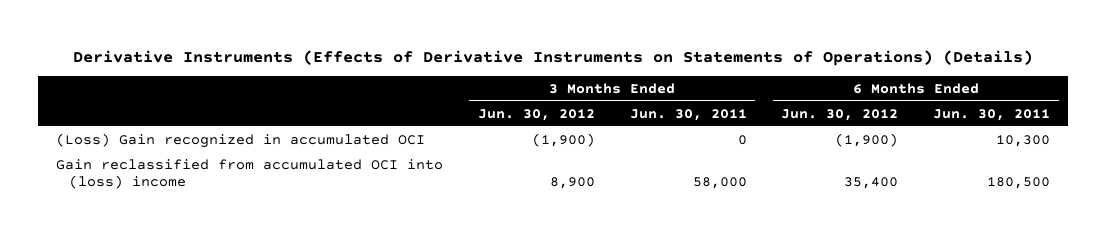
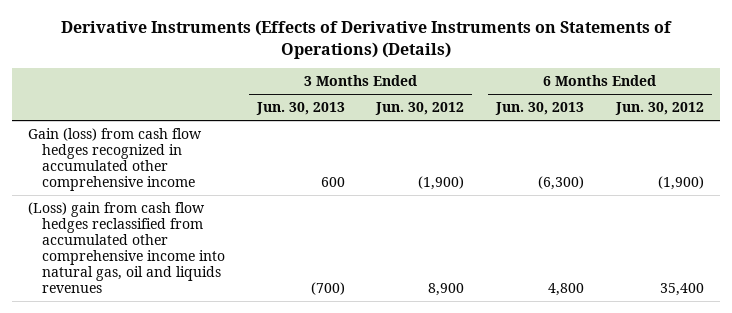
[629,108,747,121] Jun. 30, 2011 -> none
[933,108,1051,121] Jun. 30, 2011 -> none
none -> [255,102,345,116] Jun. 30, 2013
none -> [495,102,585,116] Jun. 30, 2013
[55,132,425,148] (Loss) Gain recognized in accumulated OCI -> [27,127,202,191] Gain (loss) from cash flow hedges recognized in accumulated other comprehensive income
[55,158,443,189] Gain reclassified from accumulated OCI into (loss) income -> [27,201,225,293] (Loss) gain from cash flow hedges reclassified from accumulated other comprehensive income into natural gas, oil and liquids revenues

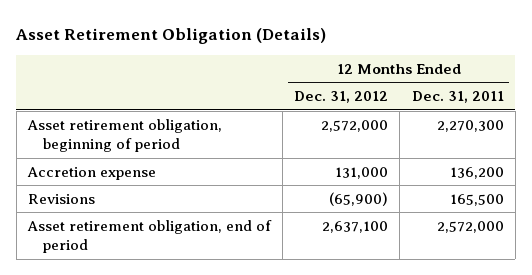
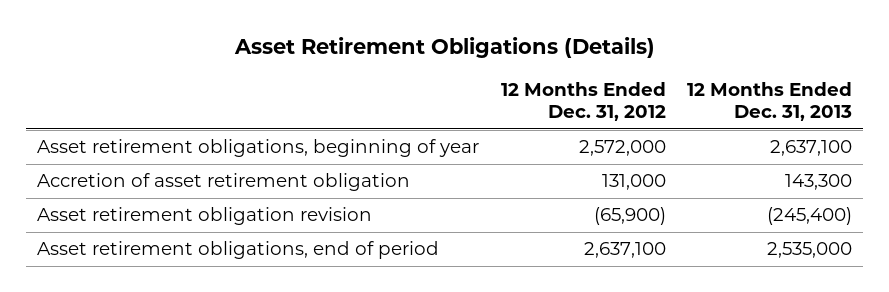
[15,27,327,44] Asset Retirement Obligation (Details) -> [233,37,655,59] Asset Retirement Obligations (Details)
[411,90,504,103] Dec. 31, 2011 -> none
none -> [687,82,853,122] 12 Months Ended Dec. 31, 2013
[27,118,223,153] Asset retirement obligation, beginning of period -> [36,139,479,158] Asset retirement obligations, beginning of year
[27,166,157,180] Accretion expense -> [36,173,410,192] Accretion of asset retirement obligation
[28,193,96,204] Revisions -> [36,207,372,226] Asset retirement obligation revision
[27,219,273,254] Asset retirement obligation, end of period -> [36,241,439,260] Asset retirement obligations, end of period

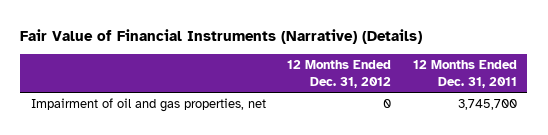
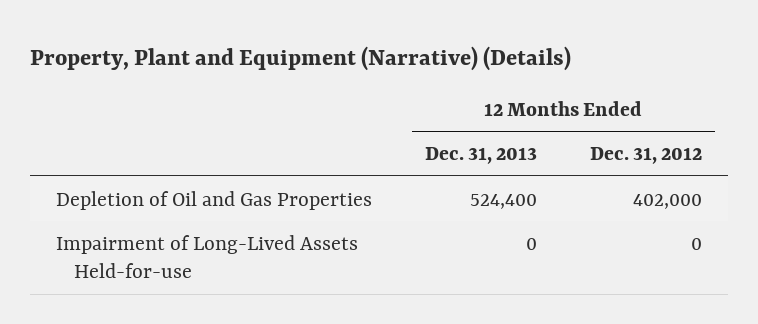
[20,28,423,44] Fair Value of Financial Instruments (Narrative) (Details) -> [29,45,571,71] Property, Plant and Equipment (Narrative) (Details)
[412,59,517,88] 12 Months Ended Dec. 31, 2011 -> none
none -> [424,147,537,165] Dec. 31, 2013
none -> [56,190,373,210] Depletion of Oil and Gas Properties
[31,98,267,113] Impairment of oil and gas properties, net -> [56,234,359,279] Impairment of Long-Lived Assets Held-for-use

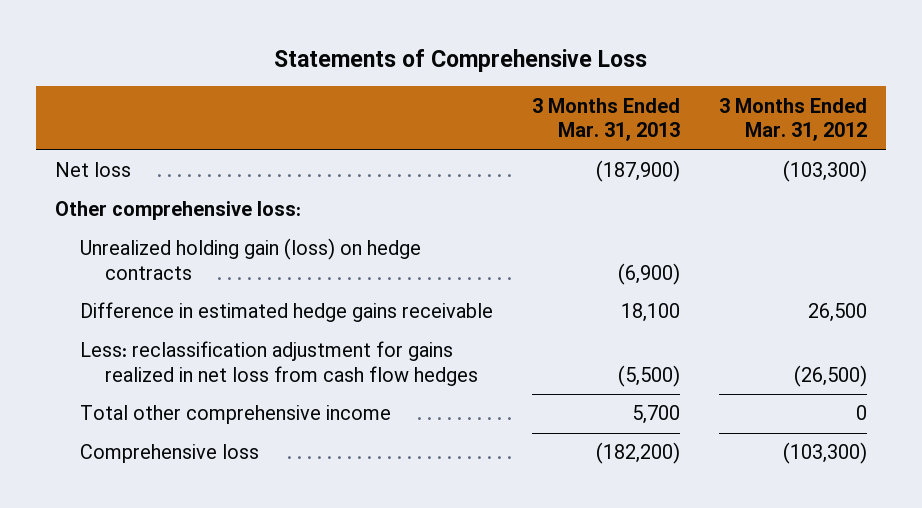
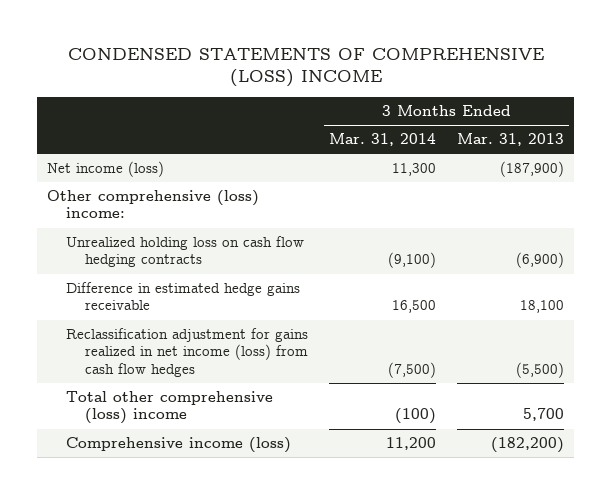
[273,48,647,72] Statements of Comprehensive Loss -> [67,47,544,88] CONDENSED STATEMENTS OF COMPREHENSIVE (LOSS) INCOME
[718,97,867,142] 3 Months Ended Mar. 31, 2012 -> none
none -> [329,133,437,147] Mar. 31, 2014
[55,162,132,178] Net loss -> [47,161,165,178] Net income (loss)
[55,201,302,221] Other comprehensive loss: -> [47,190,260,219] Other comprehensive (loss) income:
[79,238,421,281] Unrealized holding gain (loss) on hedge contracts -> [66,236,305,268] Unrealized holding loss on cash flow hedging contracts
[79,341,478,387] Less: reclassification adjustment for gains realized in net loss from cash flow hedges -> [66,328,309,377] Reclassification adjustment for gains realized in net income (loss) from cash flow hedges
[79,405,391,425] Total other comprehensive income -> [66,391,274,425] Total other comprehensive (loss) income
[79,444,259,464] Comprehensive loss -> [66,437,292,454] Comprehensive income (loss)

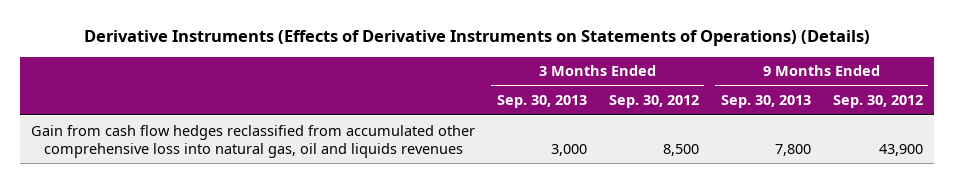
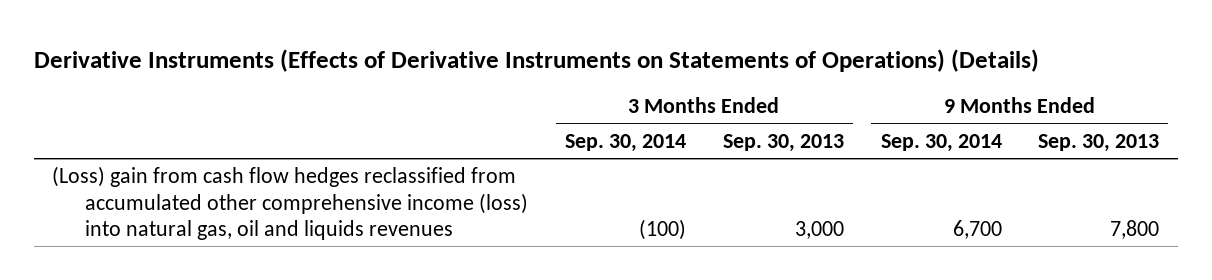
[608,95,699,109] Sep. 30, 2012 -> none
[832,95,923,109] Sep. 30, 2012 -> none
none -> [565,134,687,153] Sep. 30, 2014
none -> [880,134,1002,153] Sep. 30, 2014
[30,124,475,158] Gain from cash flow hedges reclassified from accumulated other comprehensive loss into natural gas, oil and liquids revenues -> [52,166,529,240] (Loss) gain from cash flow hedges reclassified from accumulated other comprehensive income (loss) into natural gas, oil and liquids revenues

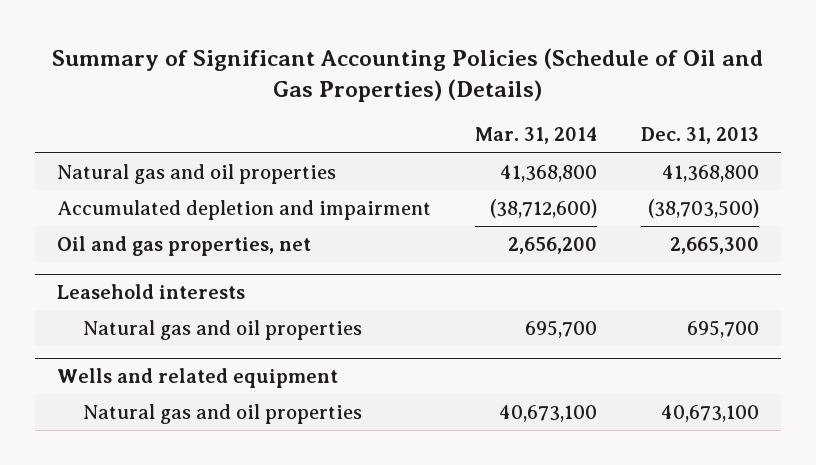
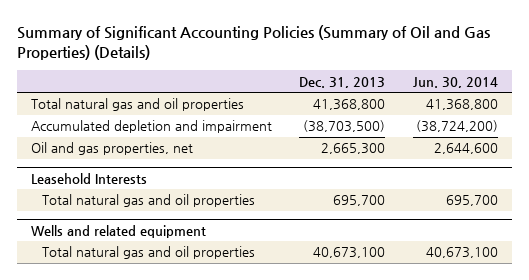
[51,47,763,102] Summary of Significant Accounting Policies (Schedule of Oil and Gas Properties) (Details) -> [16,25,490,61] Summary of Significant Accounting Policies (Summary of Oil and Gas Properties) (Details)
[474,127,597,145] Mar. 31, 2014 -> none
none -> [413,76,499,88] Jun. 30, 2014
[56,163,336,184] Natural gas and oil properties -> [30,98,244,112] Total natural gas and oil properties
[56,283,245,299] Leasehold interests -> [30,172,147,184] Leasehold Interests
[82,319,362,340] Natural gas and oil properties -> [42,194,256,208] Total natural gas and oil properties
[82,403,362,424] Natural gas and oil properties -> [42,246,256,260] Total natural gas and oil properties

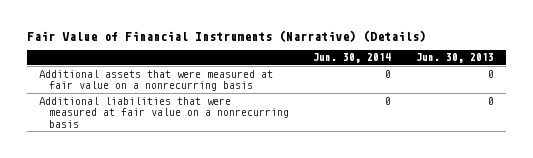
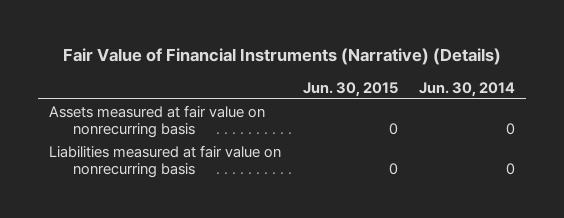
[415,53,494,64] Jun. 30, 2013 -> none
none -> [302,81,398,97] Jun. 30, 2015
[38,69,273,92] Additional assets that were measured at fair value on a nonrecurring basis -> [49,104,266,138] Assets measured at fair value on nonrecurring basis
[38,96,289,128] Additional liabilities that were measured at fair value on a nonrecurring basis -> [49,144,282,178] Liabilities measured at fair value on nonrecurring basis

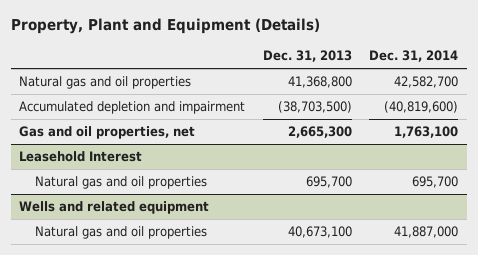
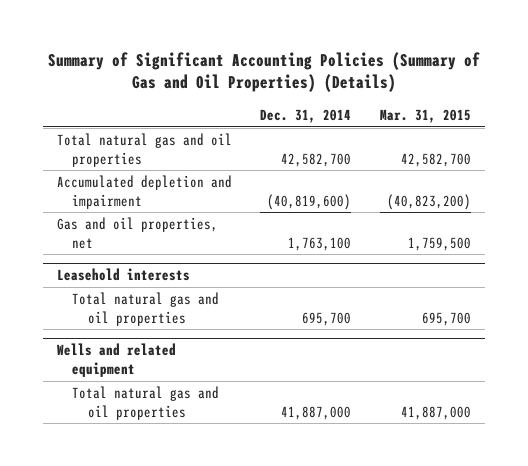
[10,18,320,35] Property, Plant and Equipment (Details) -> [47,51,480,93] Summary of Significant Accounting Policies (Summary of Gas and Oil Properties) (Details)
[262,50,352,63] Dec. 31, 2013 -> none
none -> [379,108,471,123] Mar. 31, 2015
[19,76,192,90] Natural gas and oil properties -> [57,132,233,167] Total natural gas and oil properties
[19,151,143,163] Leasehold Interest -> [57,268,191,282] Leasehold interests
[34,176,207,190] Natural gas and oil properties -> [72,291,220,326] Total natural gas and oil properties
[34,226,207,240] Natural gas and oil properties -> [72,385,220,420] Total natural gas and oil properties

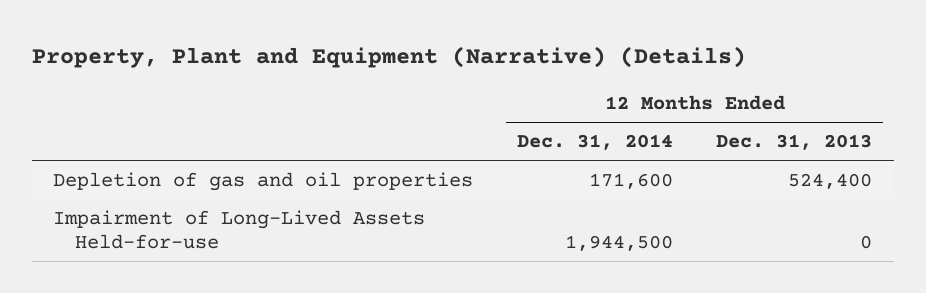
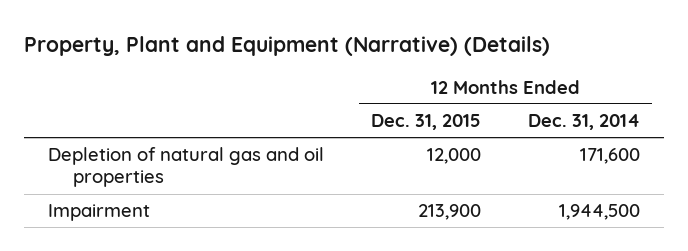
[716,134,873,151] Dec. 31, 2013 -> none
none -> [370,114,481,131] Dec. 31, 2015
[53,172,474,192] Depletion of gas and oil properties -> [47,147,324,188] Depletion of natural gas and oil properties
[53,210,426,250] Impairment of Long-Lived Assets Held-for-use -> [47,204,150,222] Impairment

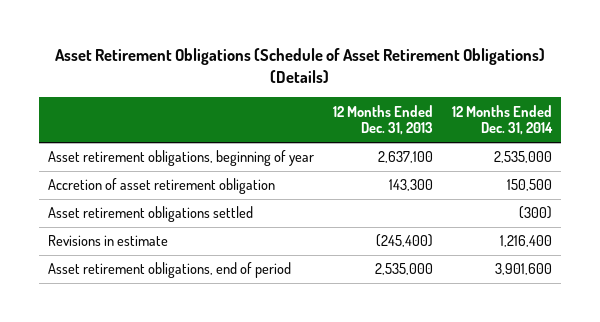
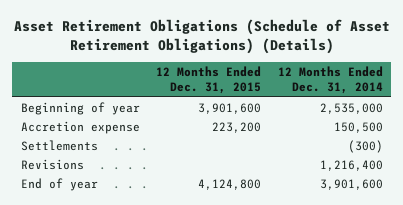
[333,104,434,136] 12 Months Ended Dec. 31, 2013 -> none
none -> [156,65,262,95] 12 Months Ended Dec. 31, 2015
[48,150,315,167] Asset retirement obligations, beginning of year -> [20,101,140,115] Beginning of year
[48,178,276,195] Accretion of asset retirement obligation -> [20,120,140,134] Accretion expense
[48,206,254,223] Asset retirement obligations settled -> [20,139,98,151] Settlements
[48,235,169,247] Revisions in estimate -> [20,158,84,170] Revisions
[48,262,292,279] Asset retirement obligations, end of period -> [20,177,98,191] End of year

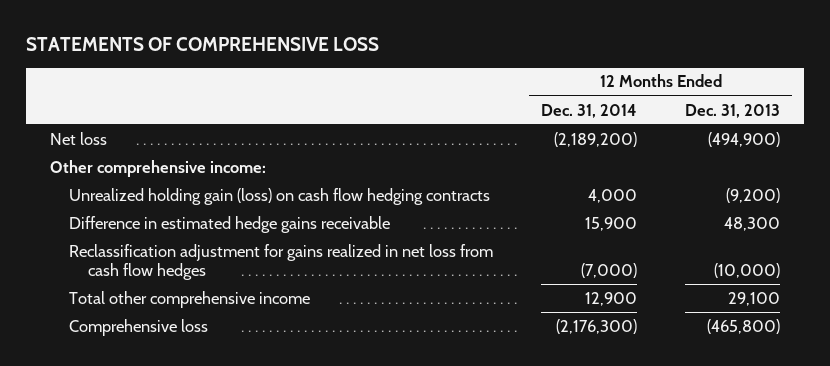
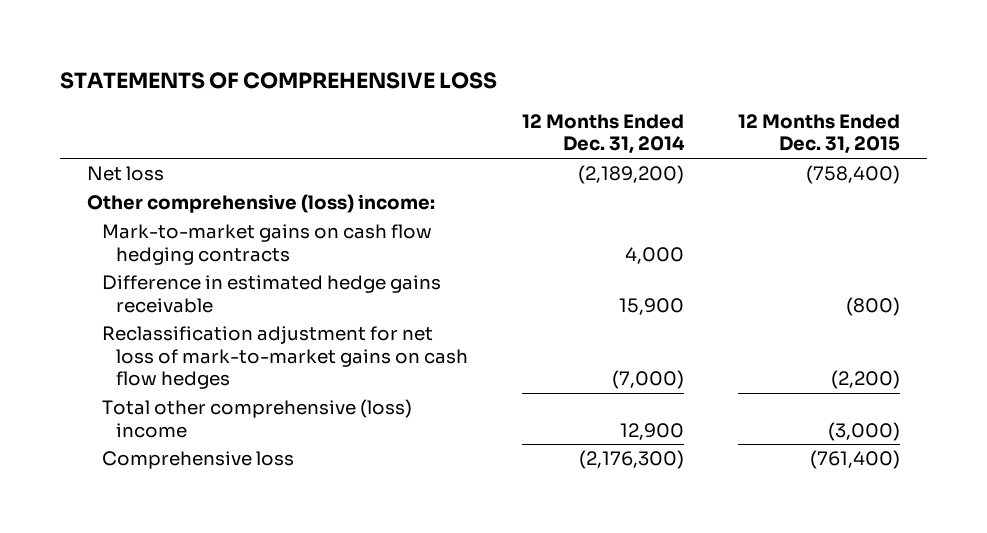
[685,103,781,118] Dec. 31, 2013 -> none
none -> [738,113,901,155] 12 Months Ended Dec. 31, 2015
[49,159,266,177] Other comprehensive income: -> [87,194,436,214] Other comprehensive (loss) income:
[69,187,491,205] Unrealized holding gain (loss) on cash flow hedging contracts -> [101,224,432,265] Mark-to-market gains on cash flow hedging contracts
[69,243,494,280] Reclassification adjustment for gains realized in net loss from cash flow hedges -> [101,326,469,390] Reclassification adjustment for net loss of mark-to-market gains on cash flow hedges
[69,290,311,308] Total other comprehensive income -> [101,399,412,438] Total other comprehensive (loss) income

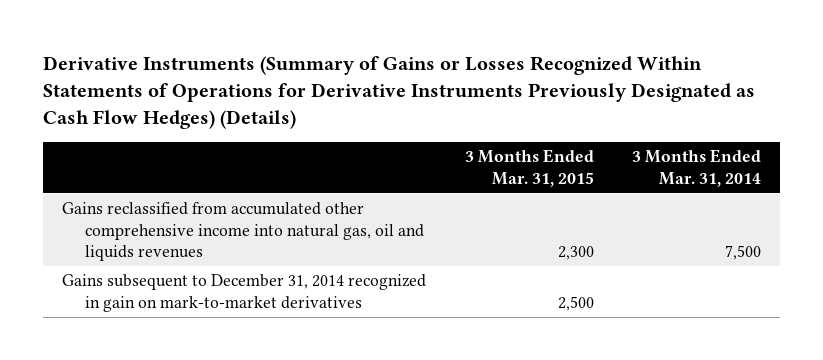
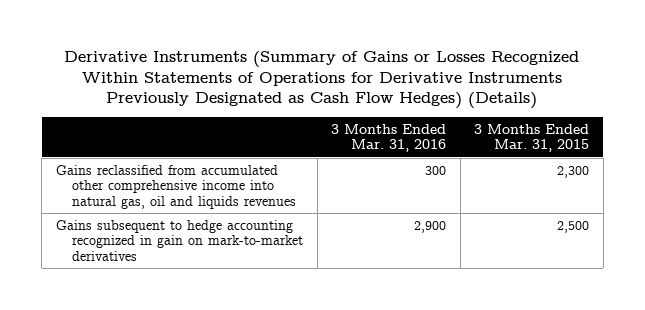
[632,149,762,187] 3 Months Ended Mar. 31, 2014 -> none
none -> [331,123,447,153] 3 Months Ended Mar. 31, 2016
[62,274,427,312] Gains subsequent to December 31, 2014 recognized in gain on mark-to-market derivatives -> [55,219,303,261] Gains subsequent to hedge accounting recognized in gain on mark-to-market derivatives

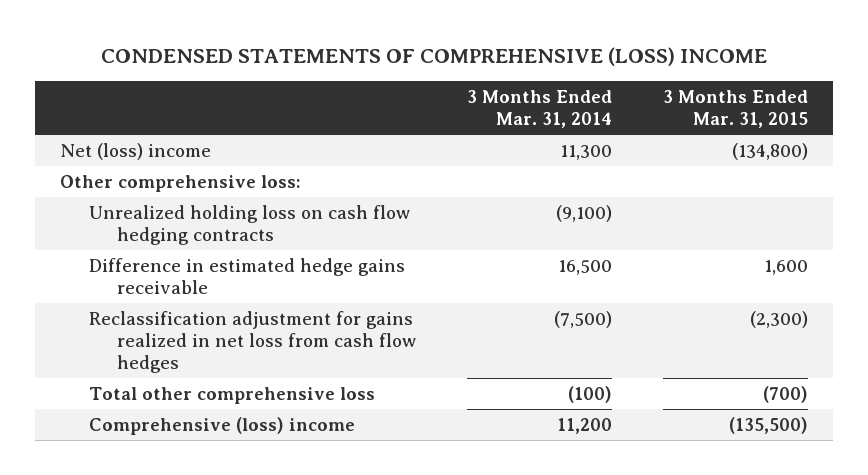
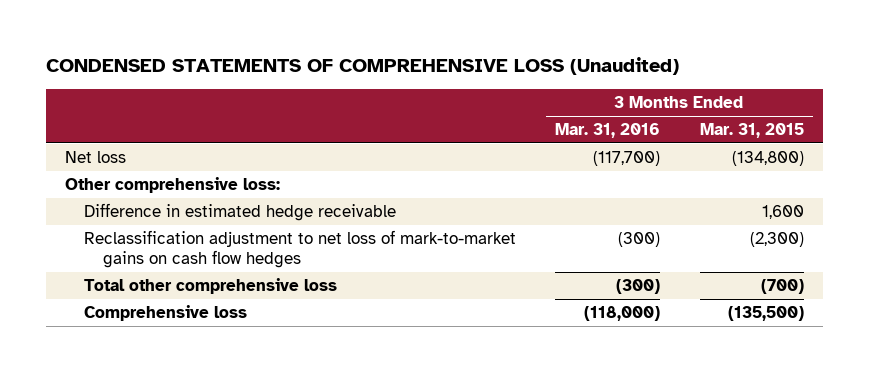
[100,47,767,67] CONDENSED STATEMENTS OF COMPREHENSIVE (LOSS) INCOME -> [45,57,679,76] CONDENSED STATEMENTS OF COMPREHENSIVE LOSS (Unaudited)
[467,90,613,129] 3 Months Ended Mar. 31, 2014 -> none
none -> [555,123,661,139] Mar. 31, 2016
[59,142,211,160] Net (loss) income -> [65,151,127,164] Net loss
[88,204,410,245] Unrealized holding loss on cash flow hedging contracts -> none
[88,257,405,294] Difference in estimated hedge gains receivable -> [84,203,397,222] Difference in estimated hedge receivable
[88,310,417,373] Reclassification adjustment for gains realized in net loss from cash flow hedges -> [84,230,517,269] Reclassification adjustment to net loss of mark-to-market gains on cash flow hedges
[88,416,355,435] Comprehensive (loss) income -> [84,305,248,322] Comprehensive loss

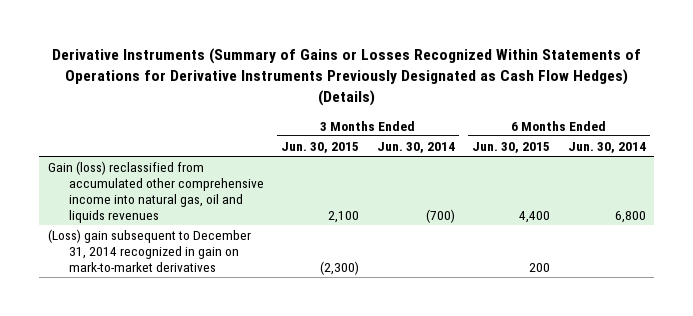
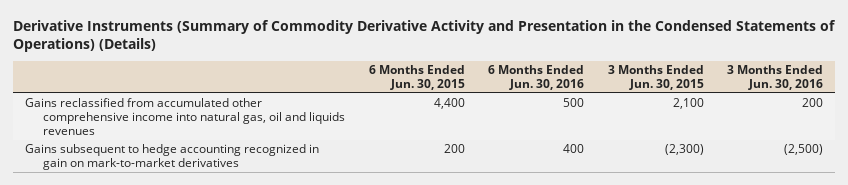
[51,48,641,107] Derivative Instruments (Summary of Gains or Losses Recognized Within Statements of Operations for Derivative Instruments Previously Designated as Cash Flow Hedges) (Details) -> [13,20,837,53] Derivative Instruments (Summary of Commodity Derivative Activity and Presentation in the Condensed Statements of Operations) (Details)
[376,141,455,153] Jun. 30, 2014 -> none
[567,141,646,153] Jun. 30, 2014 -> none
none -> [488,65,585,91] 6 Months Ended Jun. 30, 2016
none -> [726,65,823,91] 3 Months Ended Jun. 30, 2016
[47,160,265,224] Gain (loss) reclassified from accumulated other comprehensive income into natural gas, oil and liquids revenues -> [24,98,346,135] Gains reclassified from accumulated other comprehensive income into natural gas, oil and liquids revenues
[47,228,251,272] (Loss) gain subsequent to December 31, 2014 recognized in gain on mark-to-market derivatives -> [24,144,319,170] Gains subsequent to hedge accounting recognized in gain on mark-to-market derivatives

